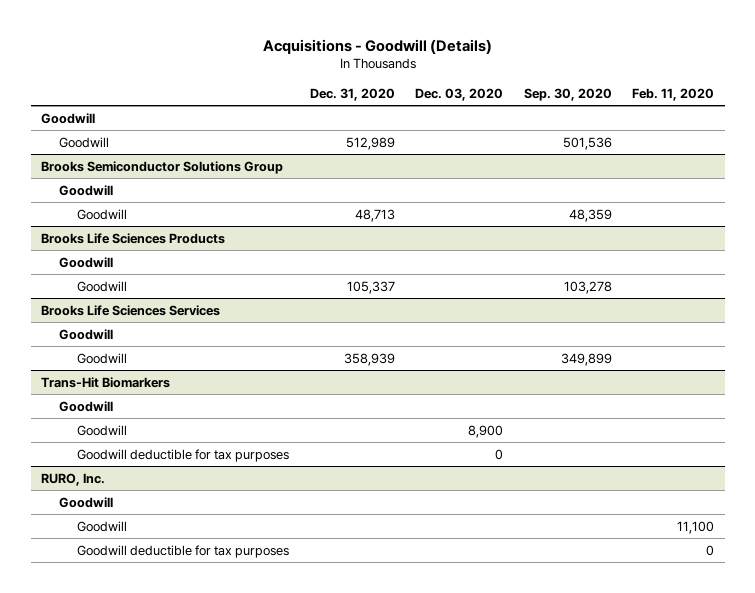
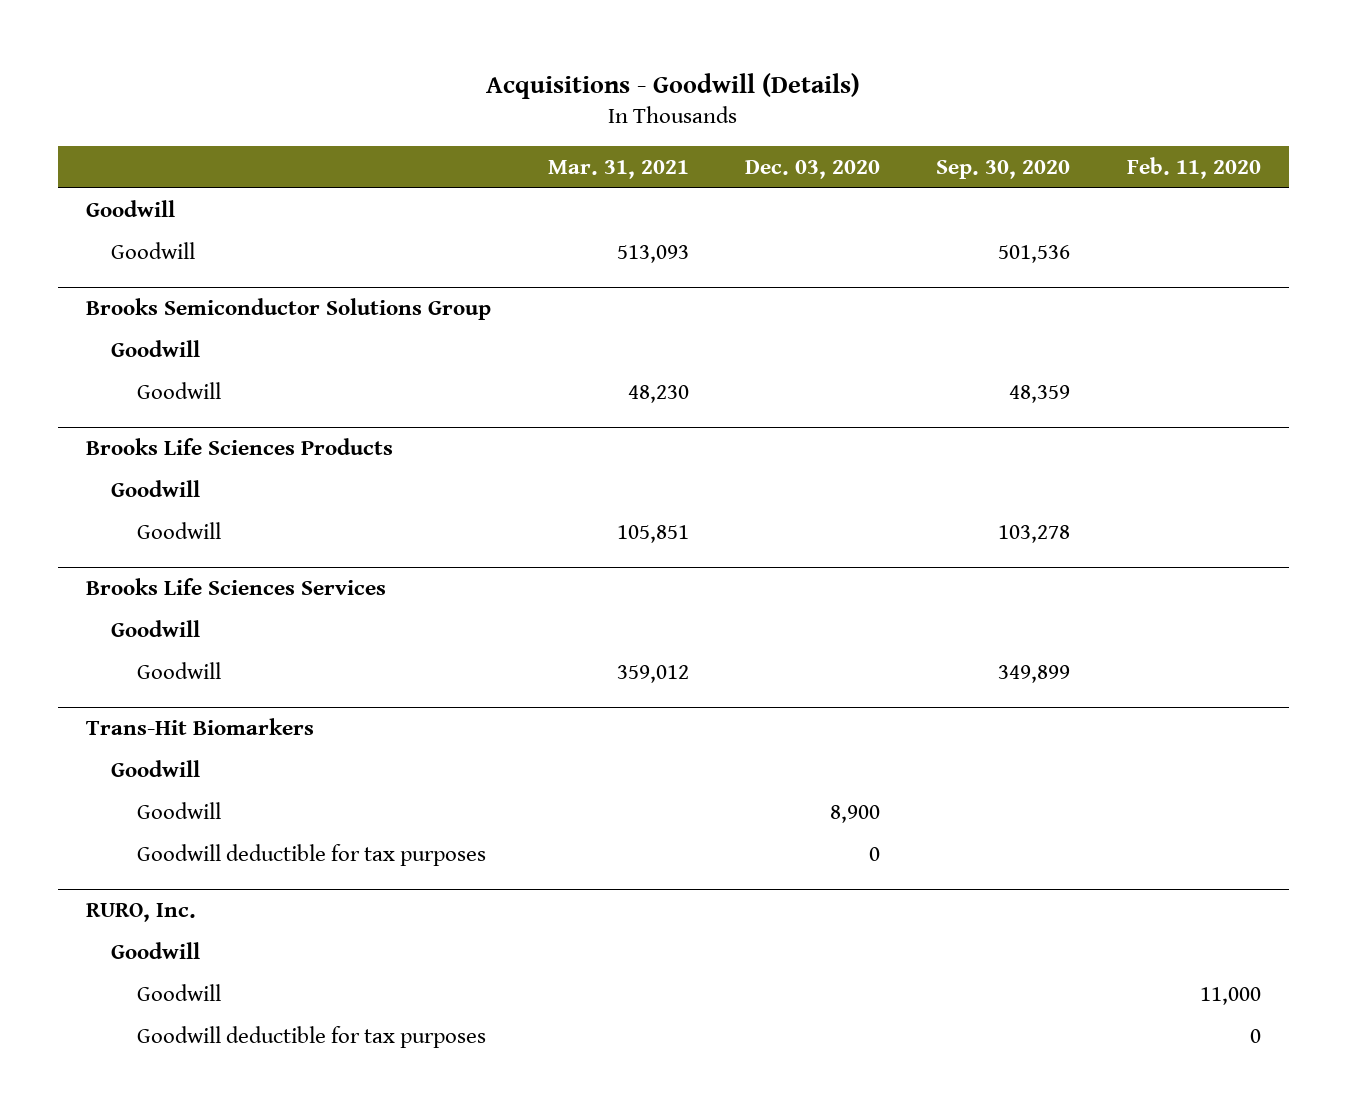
[309,87,395,101] Dec. 31, 2020 -> none
none -> [547,159,689,179] Mar. 31, 2021
[677,520,715,534] 11,100 -> [1199,986,1261,1005] 11,000

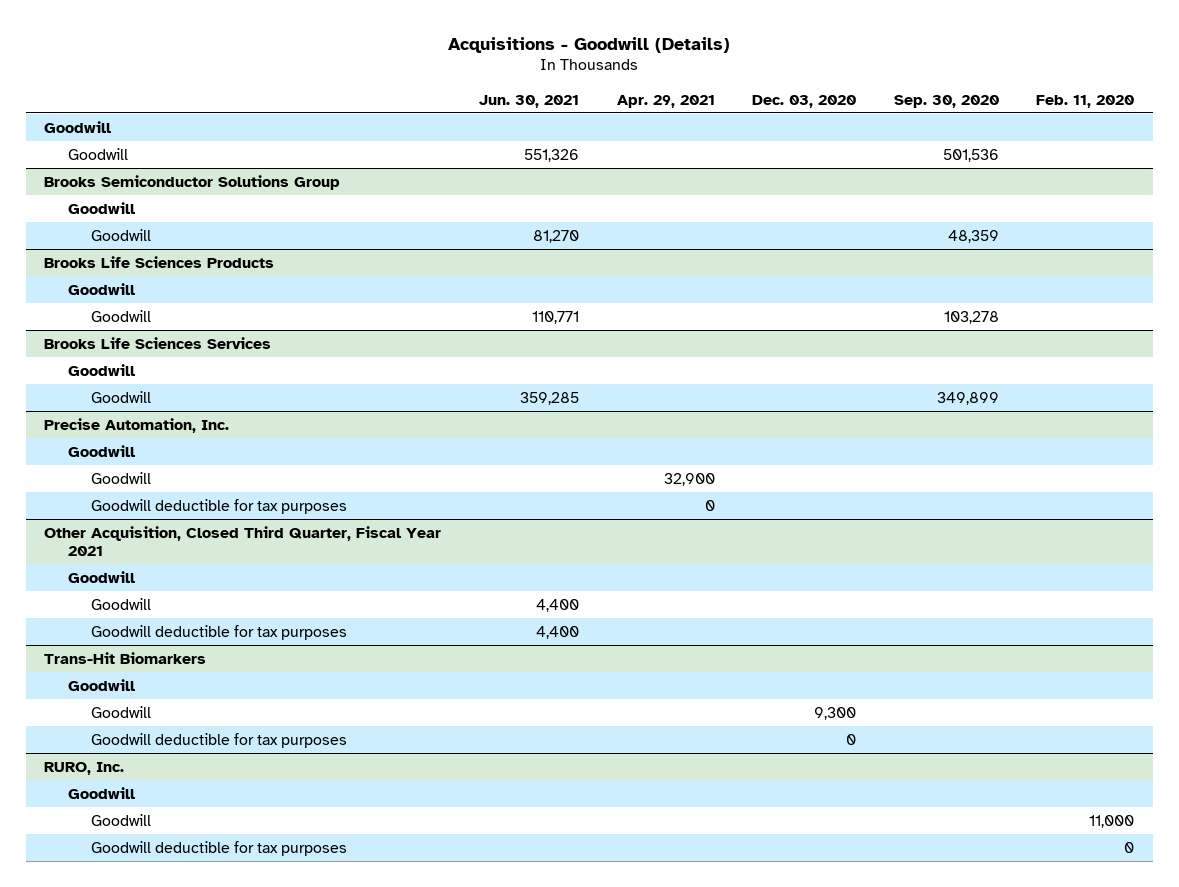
[547,159,689,179] Mar. 31, 2021 -> none
none -> [478,94,579,108] Jun. 30, 2021
none -> [616,94,715,108] Apr. 29, 2021
none -> [44,417,230,433] Precise Automation, Inc.
none -> [67,444,135,457] Goodwill
none -> [90,471,151,484] Goodwill
none -> [90,498,347,514] Goodwill deductible for tax purposes
none -> [44,525,442,556] Other Acquisition, Closed Third Quarter, Fiscal Year 2021
none -> [67,570,135,583] Goodwill
none -> [90,597,151,610] Goodwill
none -> [90,624,347,640] Goodwill deductible for tax purposes
[829,804,880,823] 8,900 -> [814,706,857,720] 9,300

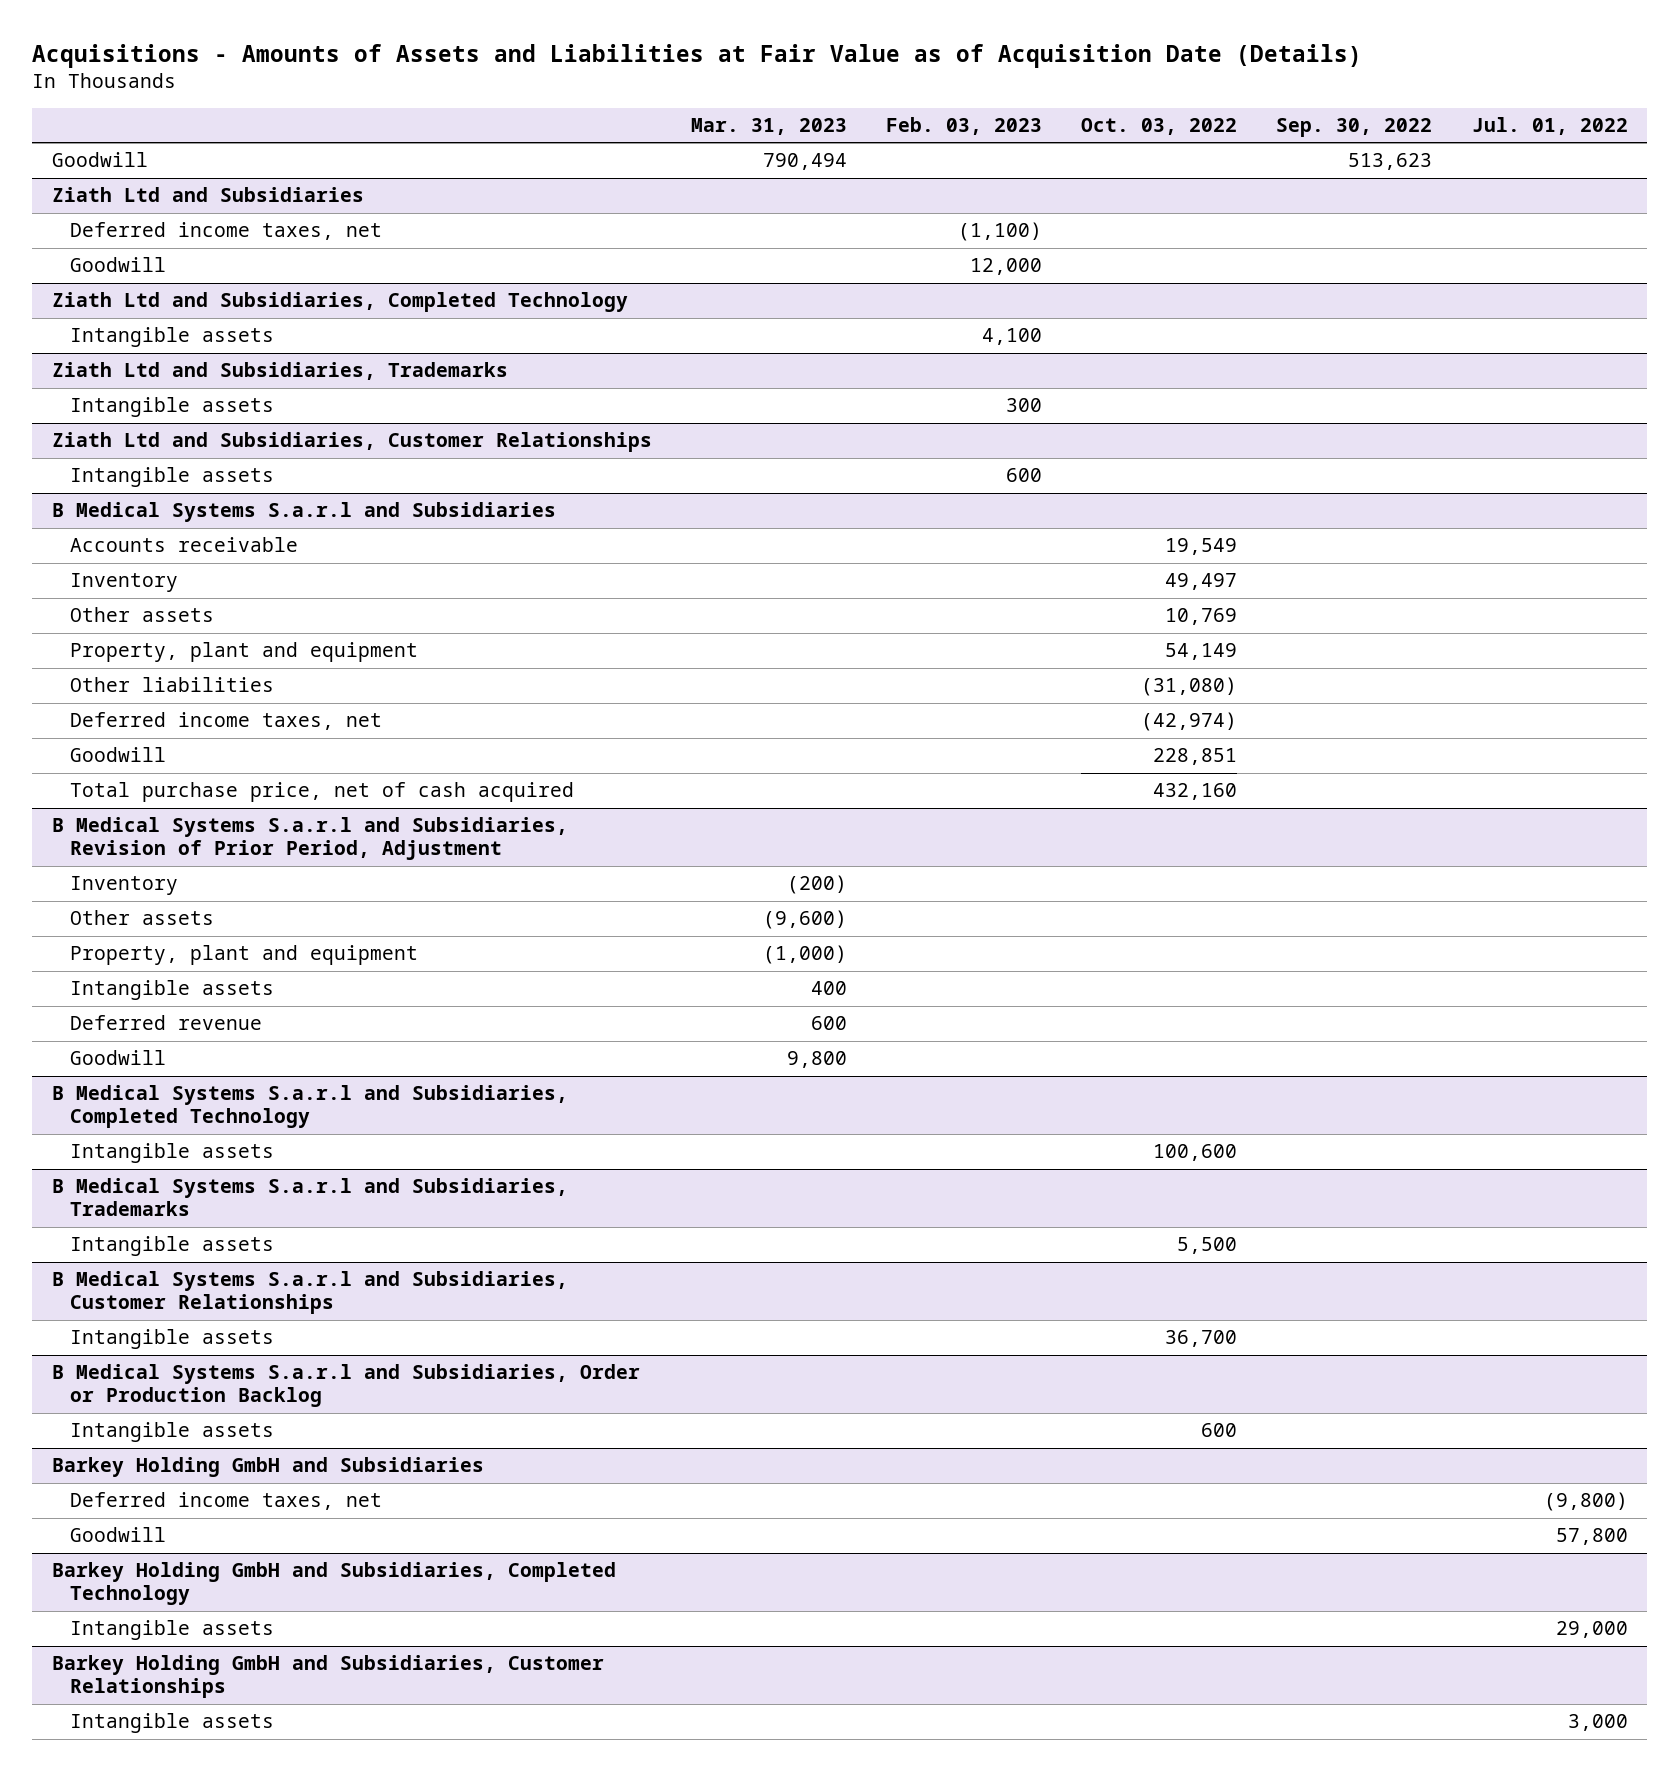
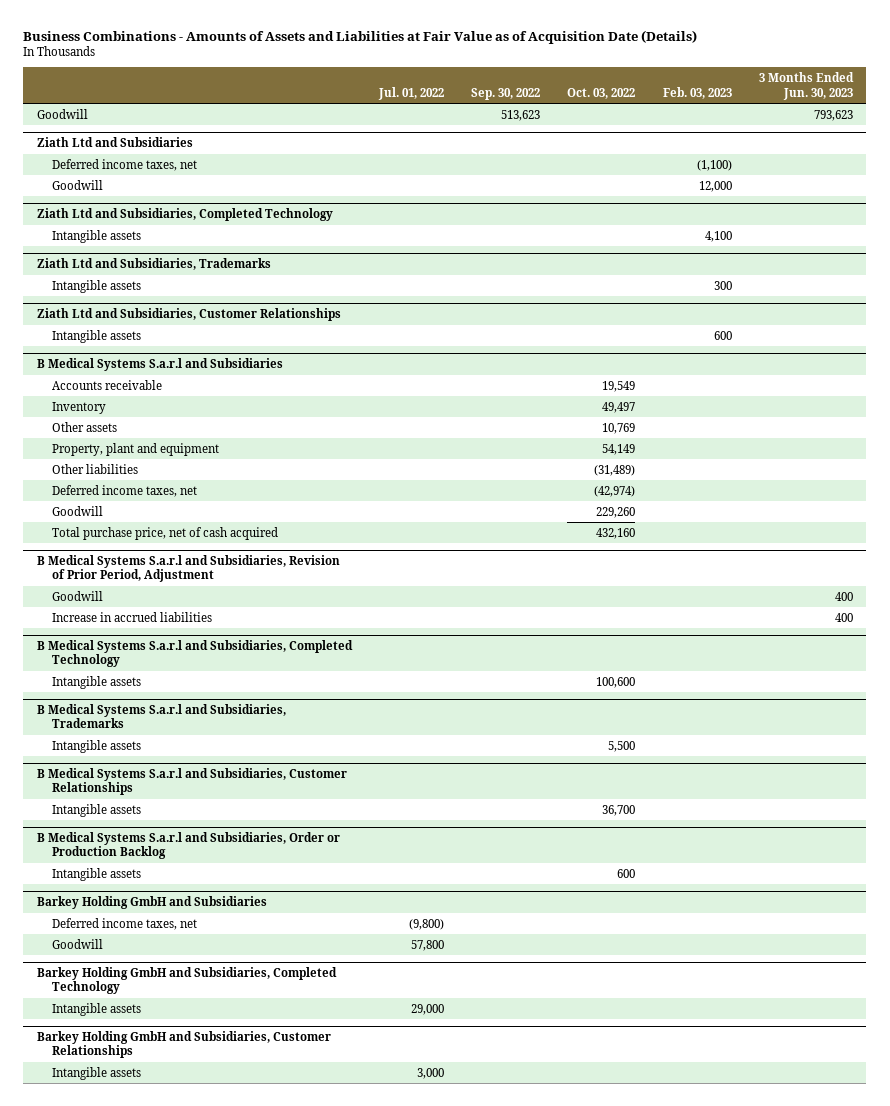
[32,44,1363,69] Acquisitions - Amounts of Assets and Liabilities at Fair Value as of Acquisition Date (Details) -> [23,29,698,44] Business Combinations - Amounts of Assets and Liabilities at Fair Value as of Acquisition Date (Details)
[690,118,847,136] Mar. 31, 2023 -> none
none -> [758,72,854,100] 3 Months Ended Jun. 30, 2023
[1141,677,1238,697] (31,080) -> [594,464,636,476] (31,489)
[1153,748,1238,766] 228,851 -> [596,506,636,518] 229,260
[69,876,178,896] Inventory -> none
[69,910,214,926] Other assets -> none
[69,945,418,966] Property, plant and equipment -> none
[69,980,274,1001] Intangible assets -> none
[69,1015,262,1031] Deferred revenue -> none
none -> [51,611,212,622] Increase in accrued liabilities

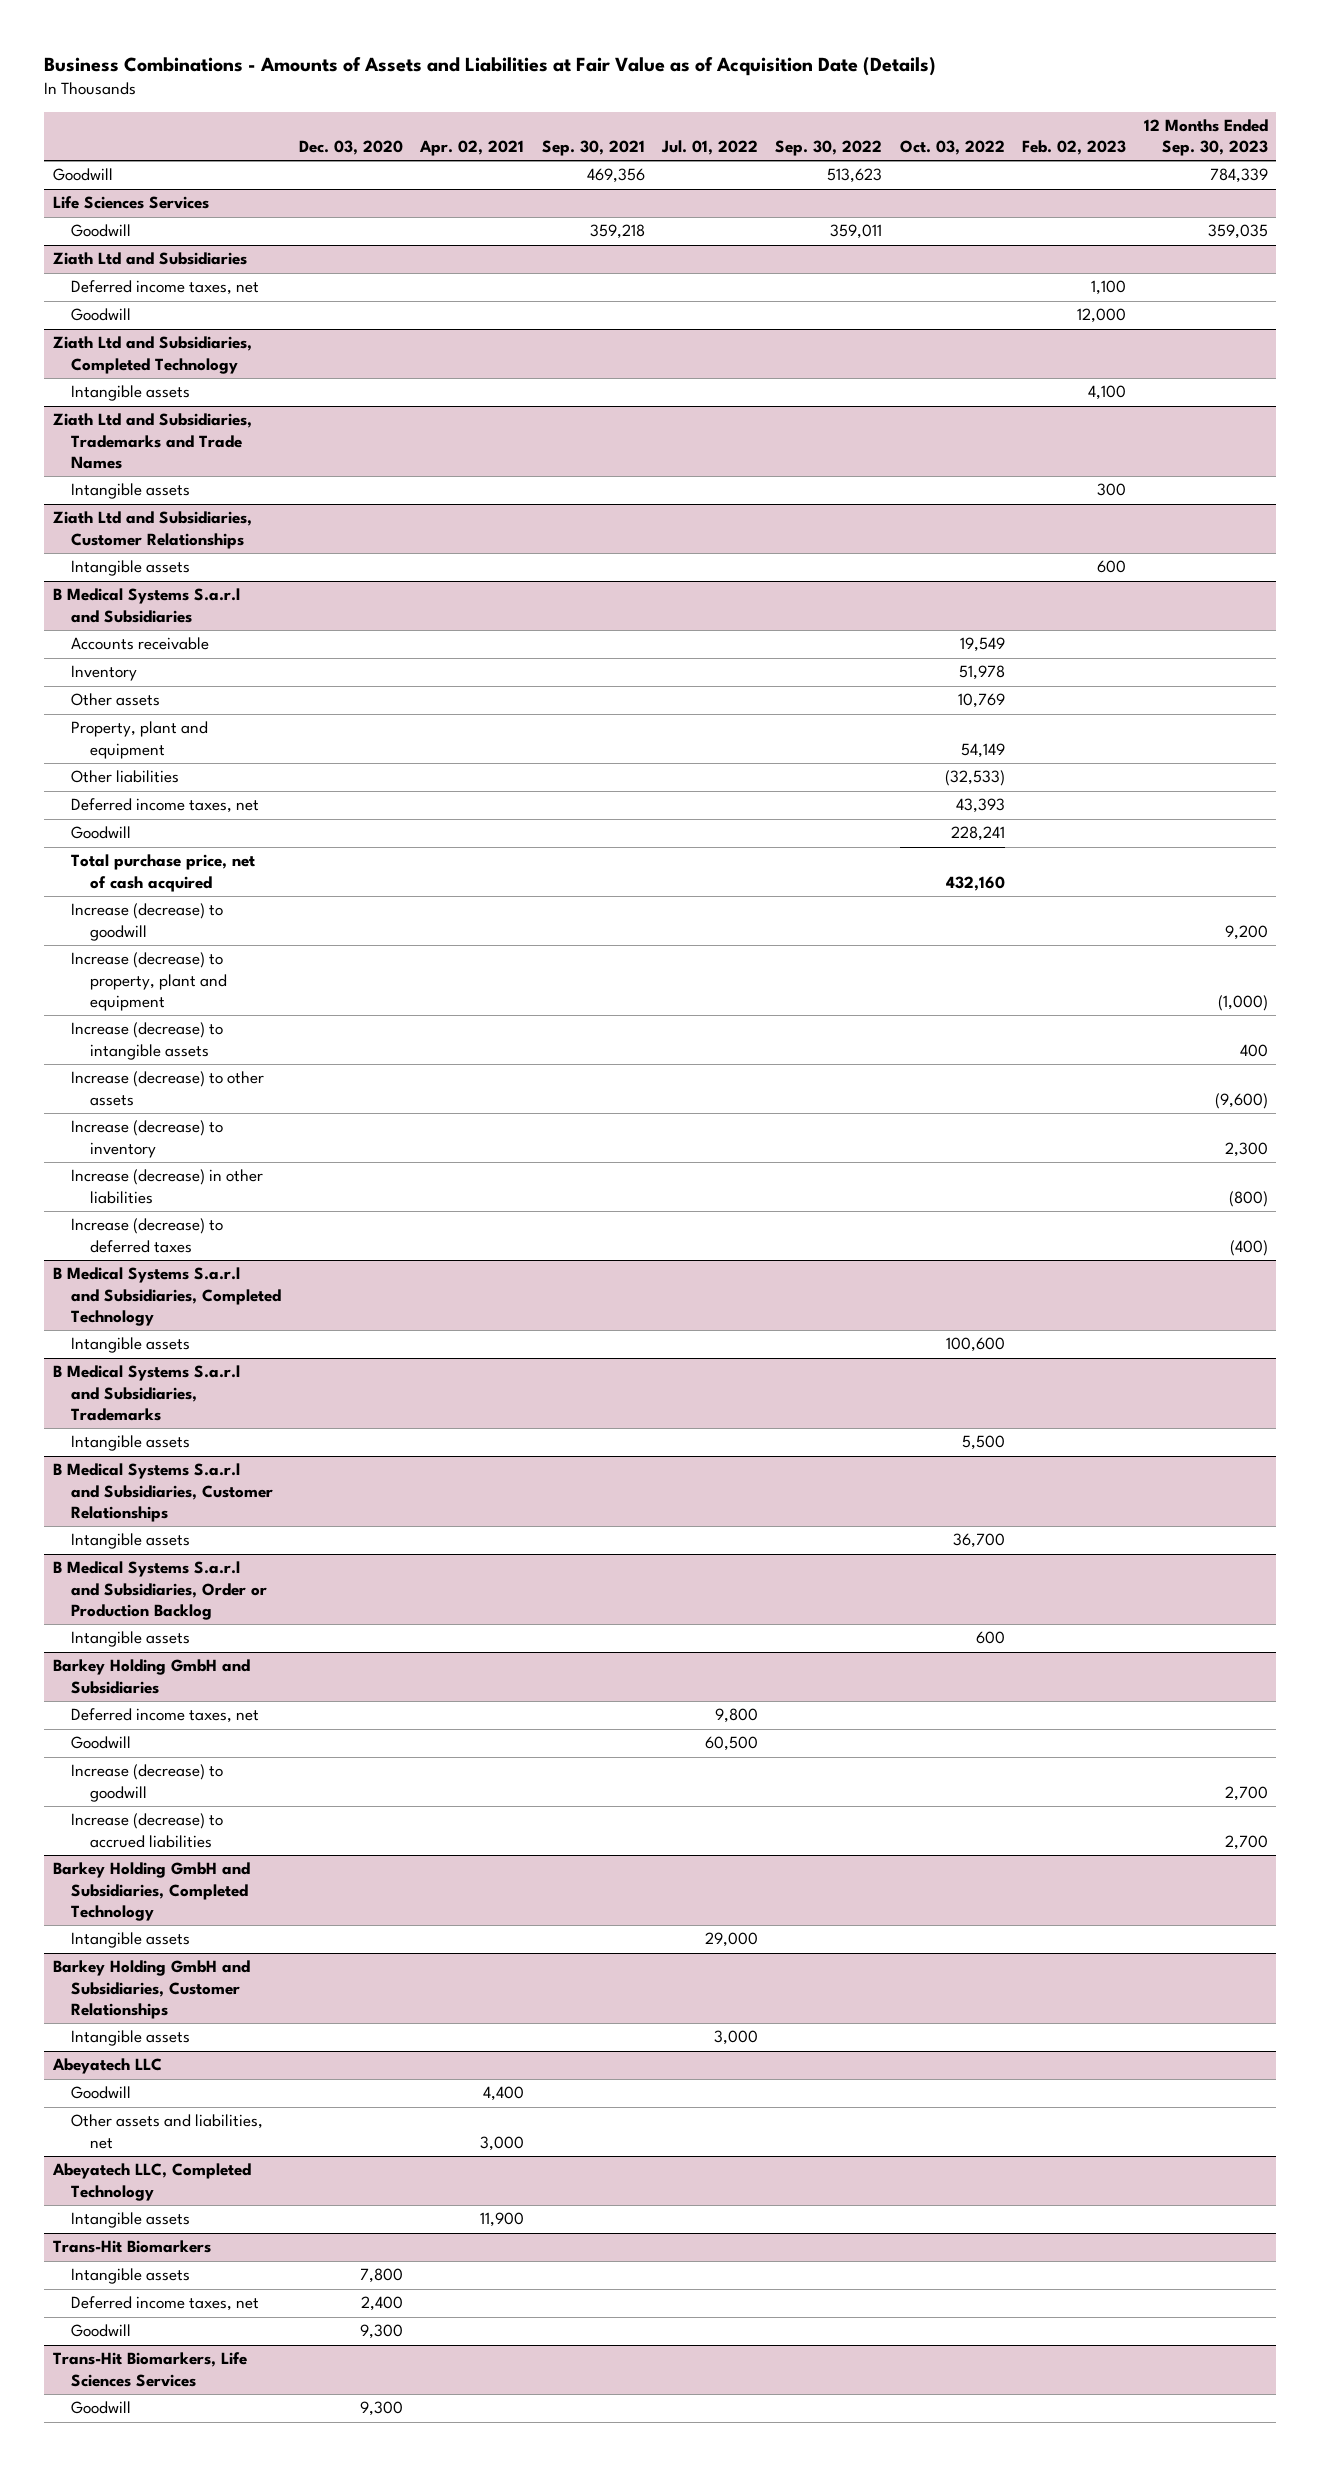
[662,86,732,99] Feb. 03, 2023 -> none
[758,72,854,100] 3 Months Ended Jun. 30, 2023 -> none
none -> [298,140,403,156] Dec. 03, 2020
none -> [419,140,525,157] Apr. 02, 2021
none -> [541,140,645,157] Sep. 30, 2021
none -> [1022,140,1127,156] Feb. 02, 2023
none -> [1143,118,1268,157] 12 Months Ended Sep. 30, 2023
none -> [53,196,210,210] Life Sciences Services
none -> [71,224,132,238] Goodwill
[36,257,271,270] Ziath Ltd and Subsidiaries, Trademarks -> [53,413,253,470] Ziath Ltd and Subsidiaries, Trademarks and Trade Names
[602,401,636,413] 49,497 -> [958,665,1005,681] 51,978
[594,464,636,476] (31,489) -> [944,770,1005,787] (32,533)
[594,485,636,497] (42,974) -> [955,798,1005,814] 43,393
[596,506,636,518] 229,260 -> [950,826,1005,842] 228,241
[36,554,340,583] B Medical Systems S.a.r.l and Subsidiaries, Revision of Prior Period, Adjustment -> none
[51,590,103,601] Goodwill -> none
[51,611,212,622] Increase in accrued liabilities -> none
none -> [71,903,224,941] Increase (decrease) to goodwill
none -> [71,952,227,1012] Increase (decrease) to property, plant and equipment
none -> [71,1022,224,1060] Increase (decrease) to intangible assets
none -> [71,1071,265,1106] Increase (decrease) to other assets
none -> [71,1120,224,1158] Increase (decrease) to inventory
none -> [71,1169,264,1204] Increase (decrease) in other liabilities
none -> [71,1218,224,1253] Increase (decrease) to deferred taxes
[409,918,445,930] (9,800) -> [715,1708,759,1724] 9,800
[411,939,445,951] 57,800 -> [705,1736,759,1752] 60,500
none -> [71,1764,224,1802] Increase (decrease) to goodwill
none -> [71,1813,224,1848] Increase (decrease) to accrued liabilities
none -> [52,2058,163,2075] Abeyatech LLC
none -> [71,2086,132,2100] Goodwill
none -> [71,2114,264,2149] Other assets and liabilities, net
none -> [52,2163,252,2201] Abeyatech LLC, Completed Technology
none -> [71,2212,191,2229] Intangible assets
none -> [53,2240,212,2254] Trans-Hit Biomarkers
none -> [71,2268,191,2285] Intangible assets
none -> [71,2296,260,2312] Deferred income taxes, net
none -> [71,2324,132,2338] Goodwill
none -> [53,2352,248,2387] Trans-Hit Biomarkers, Life Sciences Services
none -> [71,2401,132,2415] Goodwill

